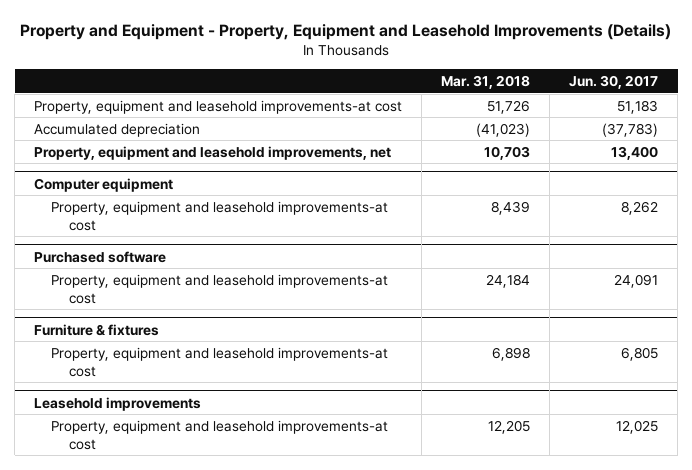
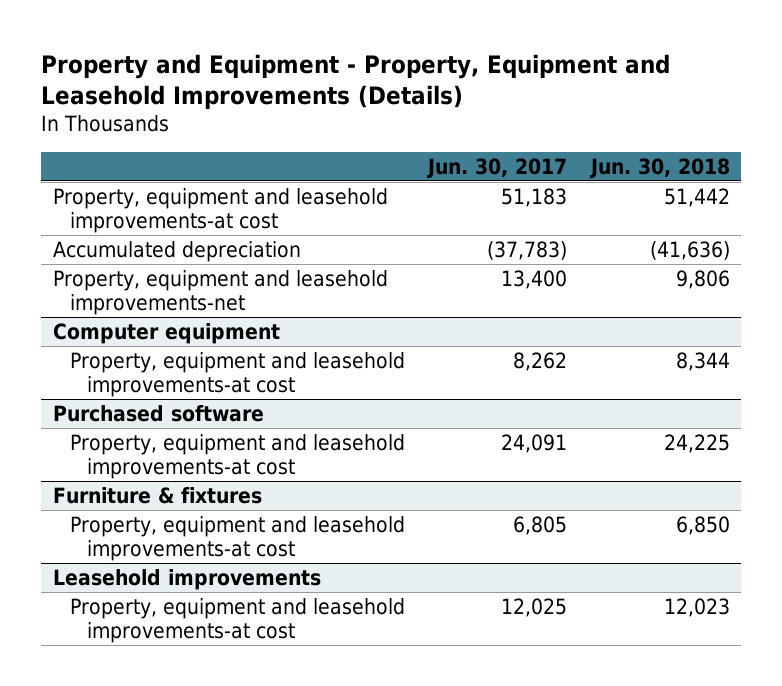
[441,75,531,90] Mar. 31, 2018 -> none
none -> [588,157,730,179] Jun. 30, 2018
[34,145,392,160] Property, equipment and leasehold improvements, net -> [52,270,388,315] Property, equipment and leasehold improvements-net

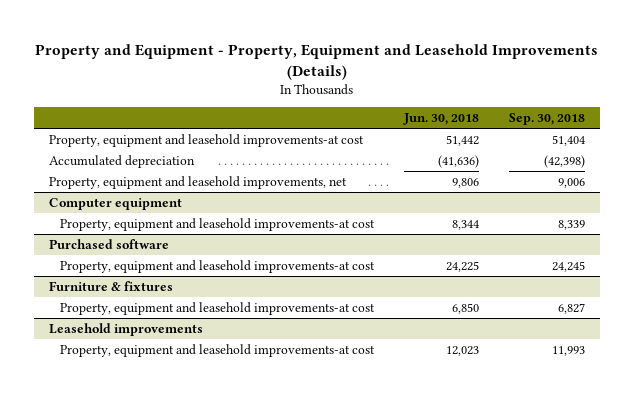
[426,157,568,179] Jun. 30, 2017 -> none
none -> [509,113,586,126] Sep. 30, 2018
[52,270,388,315] Property, equipment and leasehold improvements-net -> [49,176,348,190] Property, equipment and leasehold improvements, net

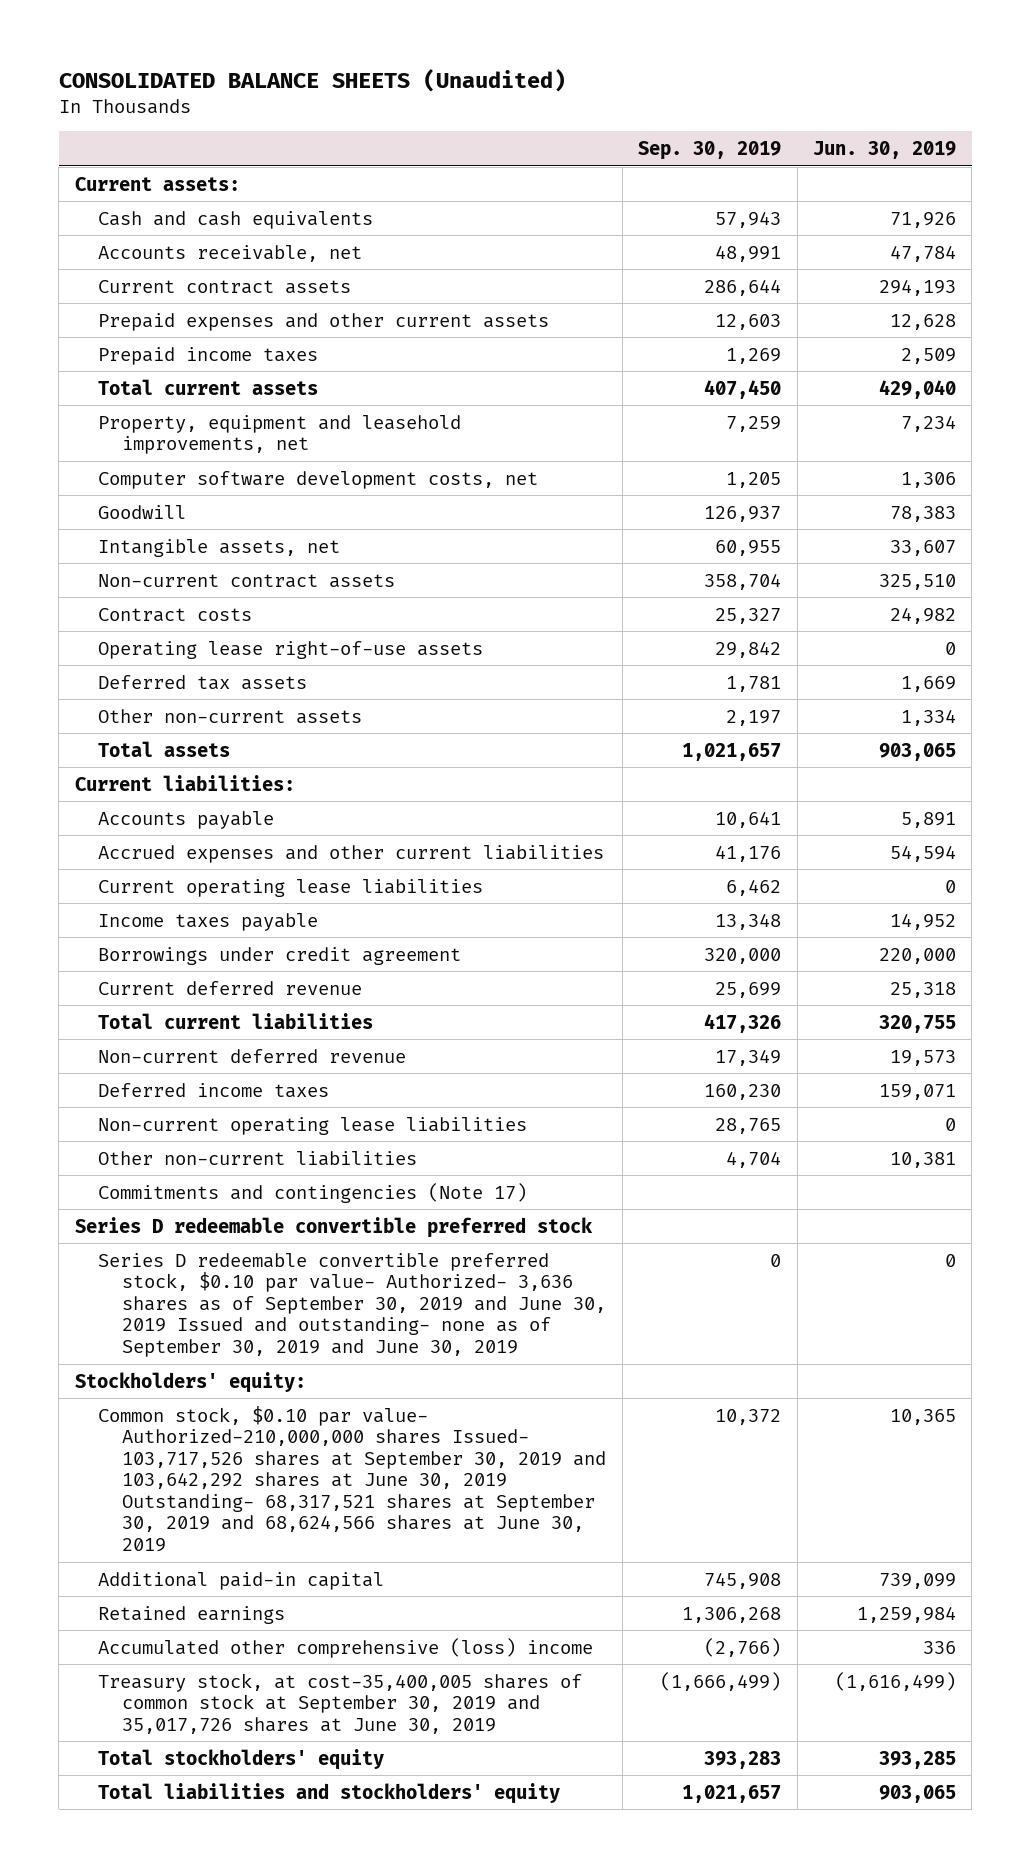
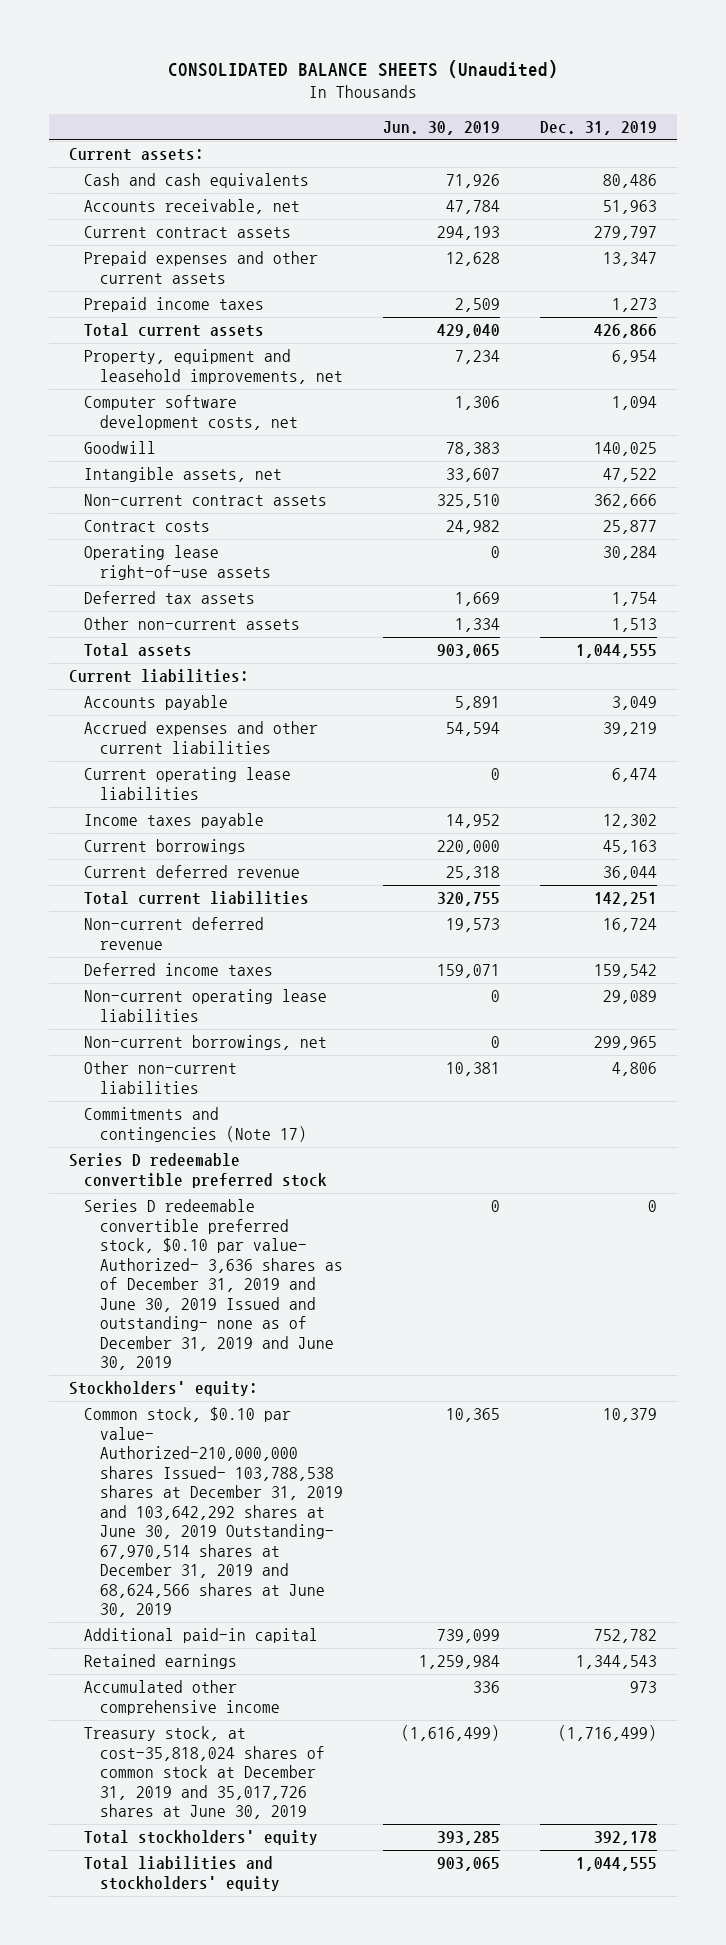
[638,140,782,160] Sep. 30, 2019 -> none
none -> [539,121,657,136] Dec. 31, 2019
[98,946,462,965] Borrowings under credit agreement -> [84,839,247,855] Current borrowings
none -> [84,1035,328,1051] Non-current borrowings, net
[98,1252,607,1357] Series D redeemable convertible preferred stock, $0.10 par value- Authorized- 3,636 shares as of September 30, 2019 and June 30, 2019 Issued and outstanding- none as of September 30, 2019 and June 30, 2019 -> [84,1199,344,1371] Series D redeemable convertible preferred stock, $0.10 par value- Authorized- 3,636 shares as of December 31, 2019 and June 30, 2019 Issued and outstanding- none as of December 31, 2019 and June 30, 2019
[98,1405,607,1552] Common stock, $0.10 par value- Authorized-210,000,000 shares Issued- 103,717,526 shares at September 30, 2019 and 103,642,292 shares at June 30, 2019 Outstanding- 68,317,521 shares at September 30, 2019 and 68,624,566 shares at June 30, 2019 -> [84,1407,344,1618] Common stock, $0.10 par value- Authorized-210,000,000 shares Issued- 103,788,538 shares at December 31, 2019 and 103,642,292 shares at June 30, 2019 Outstanding- 67,970,514 shares at December 31, 2019 and 68,624,566 shares at June 30, 2019
[98,1637,594,1658] Accumulated other comprehensive (loss) income -> [84,1680,281,1715] Accumulated other comprehensive income
[98,1672,583,1734] Treasury stock, at cost-35,400,005 shares of common stock at September 30, 2019 and 35,017,726 shares at June 30, 2019 -> [84,1726,326,1820] Treasury stock, at cost-35,818,024 shares of common stock at December 31, 2019 and 35,017,726 shares at June 30, 2019

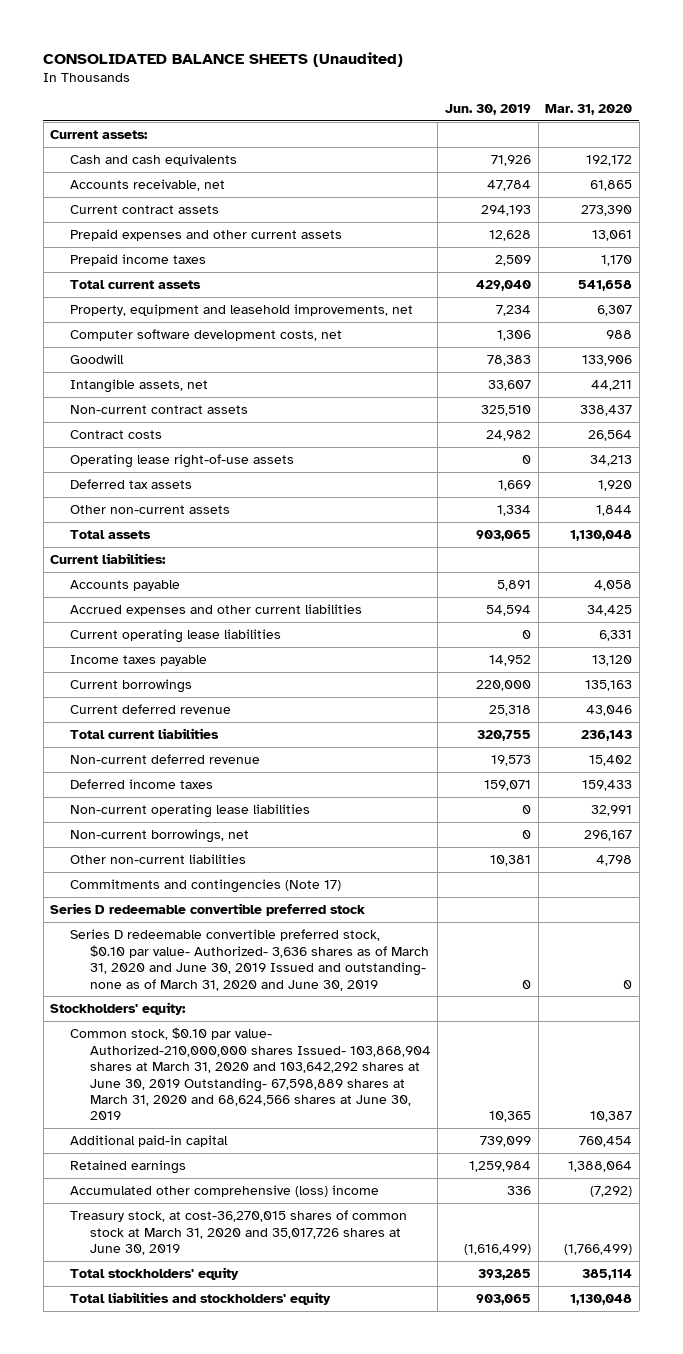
[539,121,657,136] Dec. 31, 2019 -> none
none -> [545,103,633,115] Mar. 31, 2020
[84,1199,344,1371] Series D redeemable convertible preferred stock, $0.10 par value- Authorized- 3,636 shares as of December 31, 2019 and June 30, 2019 Issued and outstanding- none as of December 31, 2019 and June 30, 2019 -> [70,929,429,991] Series D redeemable convertible preferred stock, $0.10 par value- Authorized- 3,636 shares as of March 31, 2020 and June 30, 2019 Issued and outstanding- none as of March 31, 2020 and June 30, 2019
[84,1407,344,1618] Common stock, $0.10 par value- Authorized-210,000,000 shares Issued- 103,788,538 shares at December 31, 2019 and 103,642,292 shares at June 30, 2019 Outstanding- 67,970,514 shares at December 31, 2019 and 68,624,566 shares at June 30, 2019 -> [70,1027,431,1121] Common stock, $0.10 par value- Authorized-210,000,000 shares Issued- 103,868,904 shares at March 31, 2020 and 103,642,292 shares at June 30, 2019 Outstanding- 67,598,889 shares at March 31, 2020 and 68,624,566 shares at June 30, 2019
[84,1680,281,1715] Accumulated other comprehensive income -> [70,1185,380,1198] Accumulated other comprehensive (loss) income
[84,1726,326,1820] Treasury stock, at cost-35,818,024 shares of common stock at December 31, 2019 and 35,017,726 shares at June 30, 2019 -> [70,1210,408,1256] Treasury stock, at cost-36,270,015 shares of common stock at March 31, 2020 and 35,017,726 shares at June 30, 2019

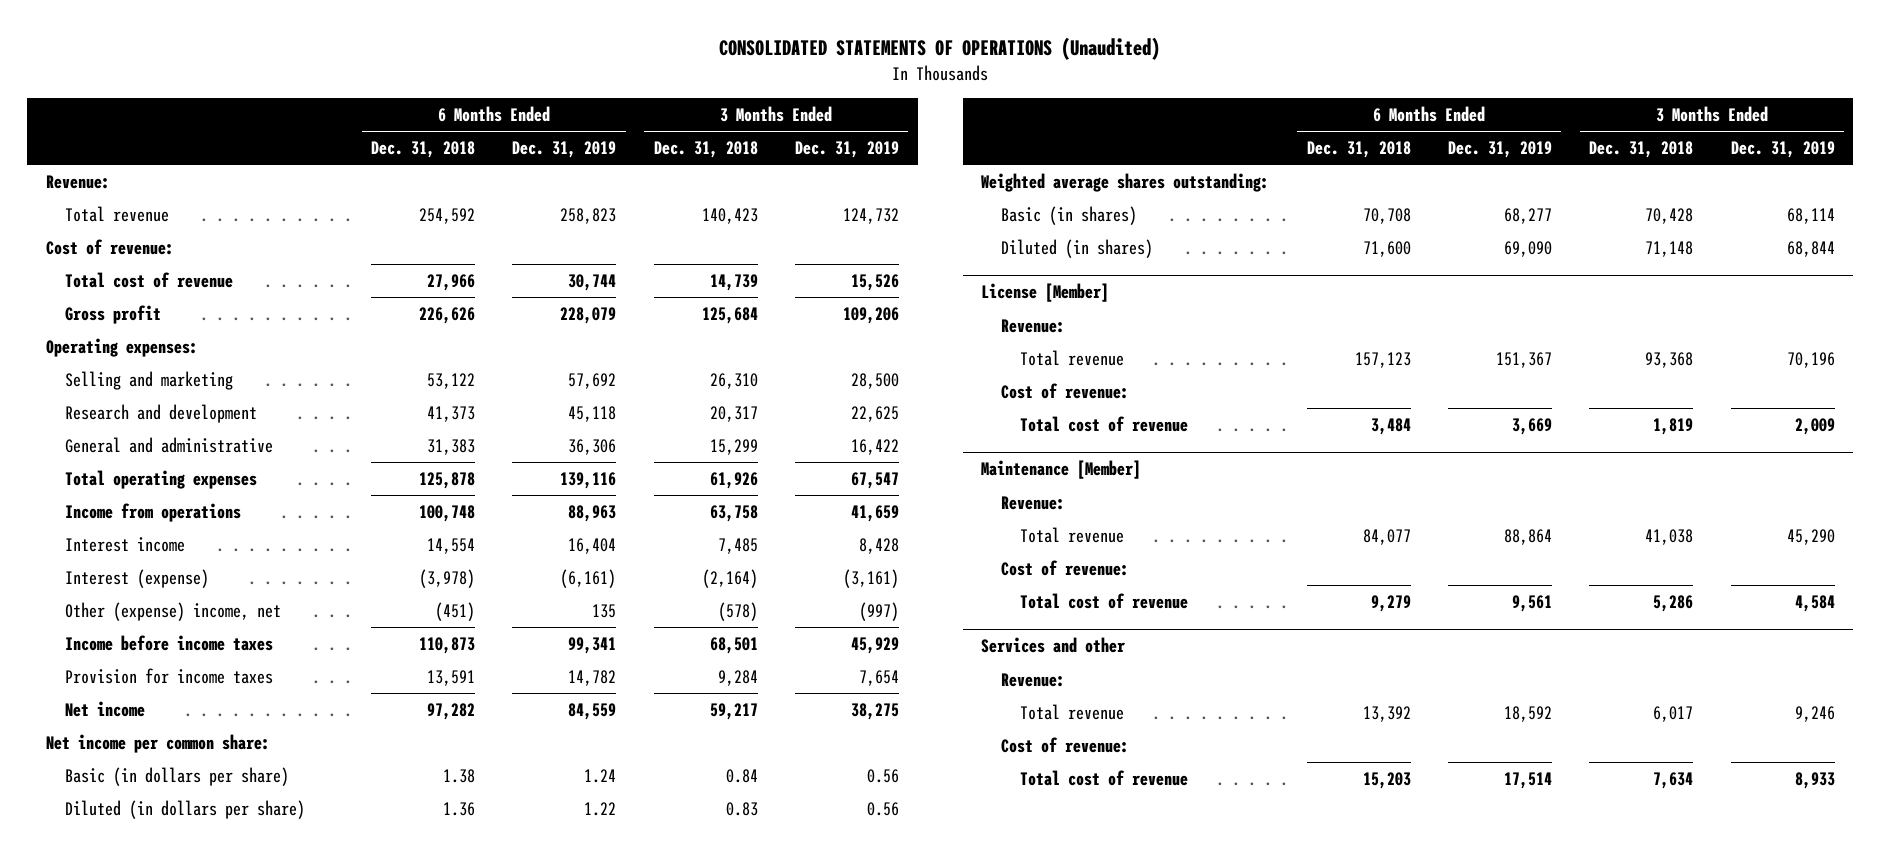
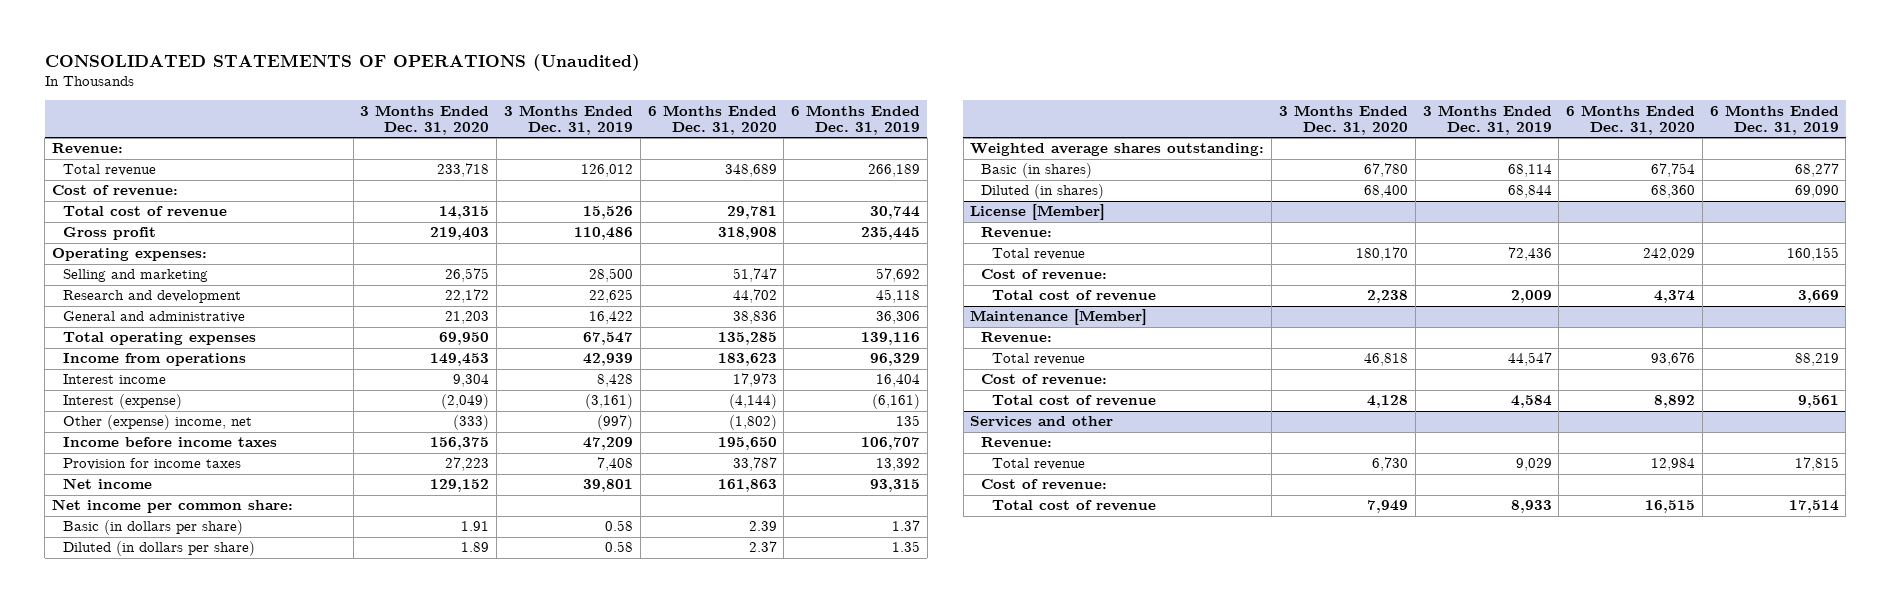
[371,141,476,159] Dec. 31, 2018 -> none
[653,141,758,159] Dec. 31, 2018 -> none
none -> [360,104,490,136] 3 Months Ended Dec. 31, 2020
none -> [647,104,777,136] 6 Months Ended Dec. 31, 2020
[560,207,617,224] 258,823 -> [868,164,921,178] 266,189
[842,207,899,224] 124,732 -> [581,164,634,178] 126,012
[560,306,617,324] 228,079 -> [861,227,921,241] 235,445
[842,306,899,324] 109,206 -> [574,227,634,241] 110,486
[568,504,617,522] 88,963 -> [870,353,921,367] 96,329
[850,504,899,522] 41,659 -> [583,353,634,367] 42,939
[568,636,617,654] 99,341 -> [861,437,921,451] 106,707
[850,636,899,654] 45,929 -> [583,437,634,451] 47,209
[568,669,617,686] 14,782 -> [876,458,921,472] 13,392
[858,669,899,686] 7,654 -> [597,457,634,472] 7,408
[568,702,617,720] 84,559 -> [870,479,921,493] 93,315
[850,702,899,720] 38,275 -> [583,479,634,493] 39,801
[584,768,617,783] 1.24 -> [892,520,921,532] 1.37
[866,768,899,783] 0.56 -> [605,520,634,532] 0.58
[584,801,617,816] 1.22 -> [892,541,921,553] 1.35
[866,801,899,816] 0.56 -> [605,541,634,553] 0.58
[1496,351,1553,368] 151,367 -> [1786,247,1839,262] 160,155
[1786,351,1835,368] 70,196 -> [1507,247,1552,262] 72,436
[1504,528,1553,545] 88,864 -> [1794,353,1839,367] 88,219
[1786,528,1835,545] 45,290 -> [1507,352,1552,367] 44,547
[1504,705,1553,722] 18,592 -> [1794,457,1839,472] 17,815
[1794,705,1835,722] 9,246 -> [1515,458,1552,472] 9,029

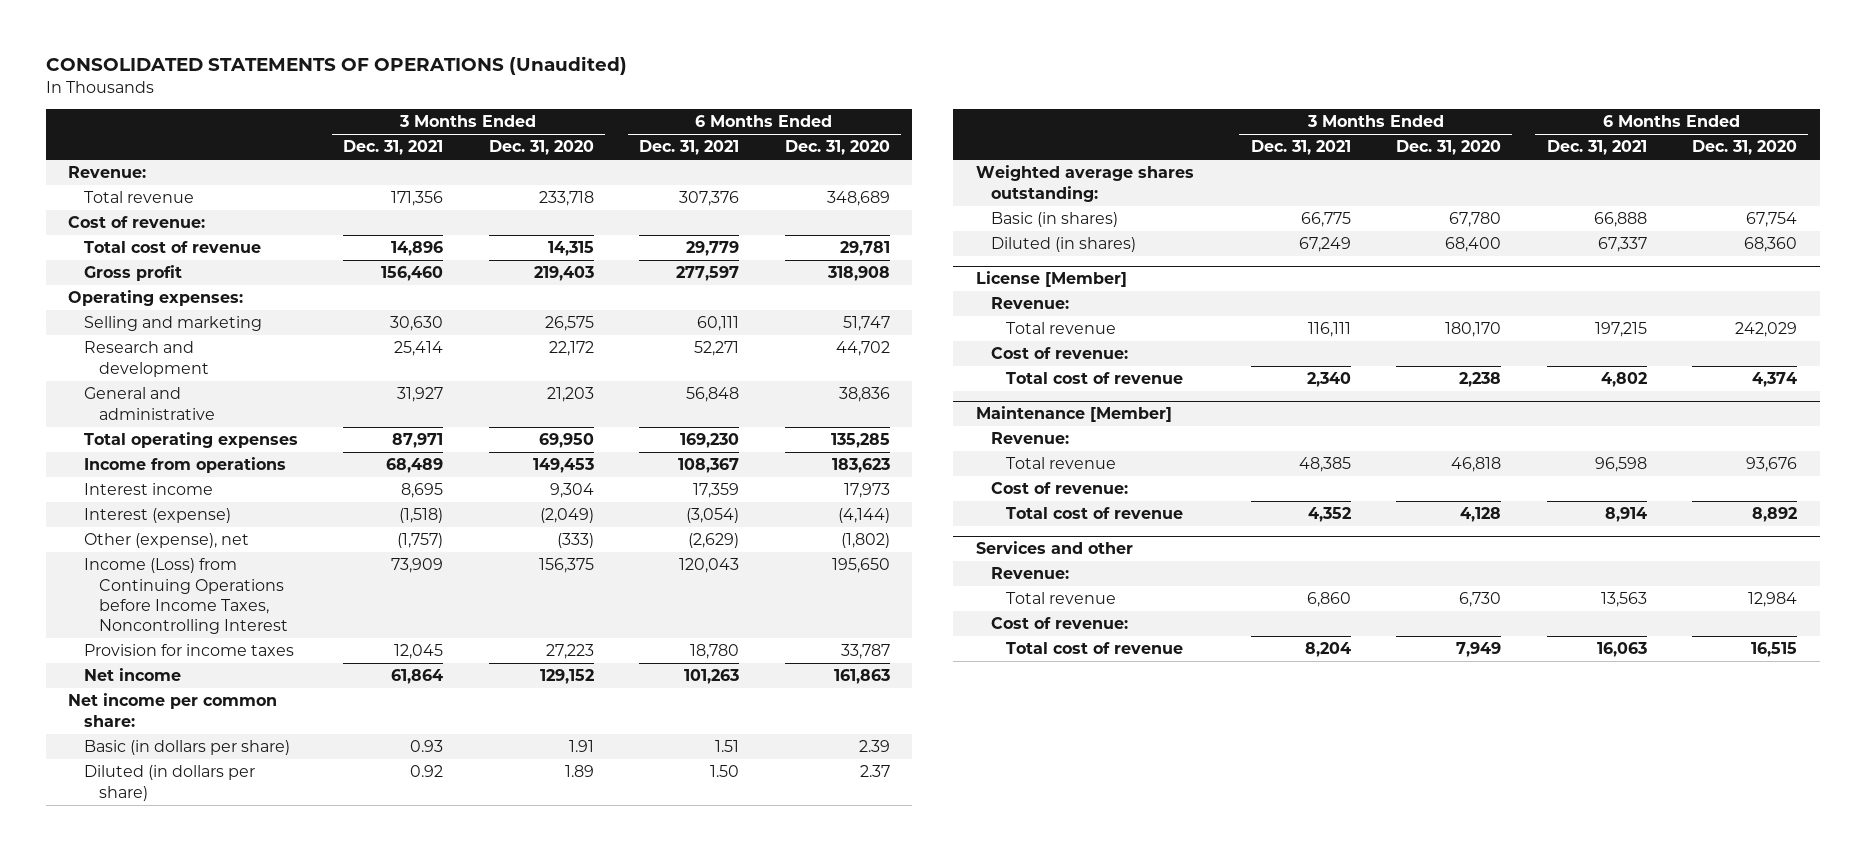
[504,104,634,136] 3 Months Ended Dec. 31, 2019 -> none
[791,104,921,136] 6 Months Ended Dec. 31, 2019 -> none
none -> [343,140,444,156] Dec. 31, 2021
none -> [639,140,740,156] Dec. 31, 2021
[62,415,252,431] Other (expense) income, net -> [83,533,249,549] Other (expense), net
[62,437,277,448] Income before income taxes -> [83,558,288,635] Income (Loss) from Continuing Operations before Income Taxes, Noncontrolling Interest

